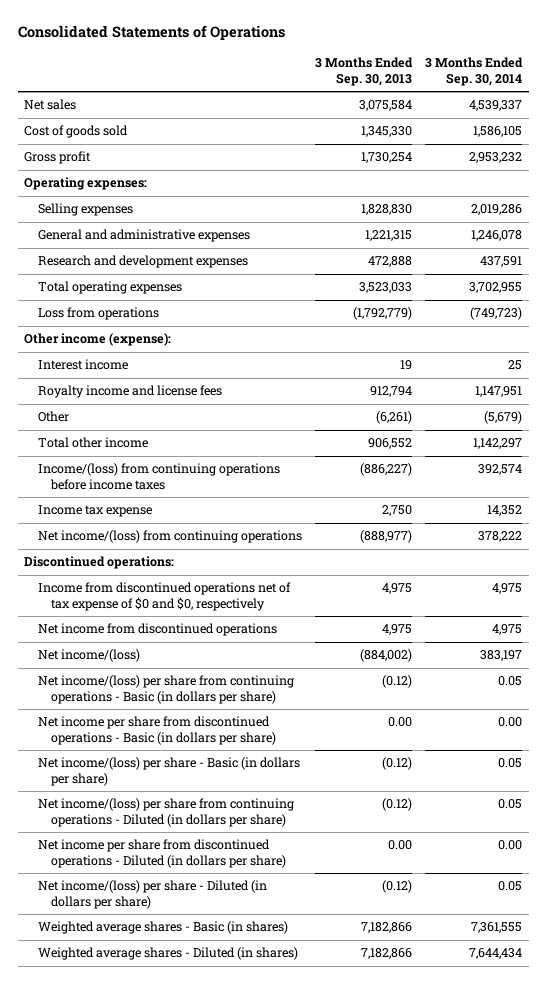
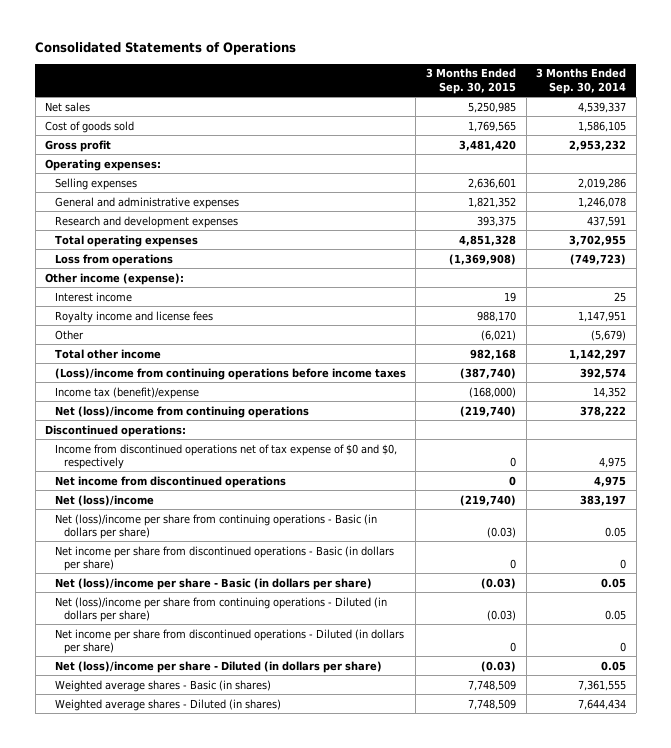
[314,57,413,86] 3 Months Ended Sep. 30, 2013 -> none
none -> [425,68,516,94] 3 Months Ended Sep. 30, 2015
[37,463,280,491] Income/(loss) from continuing operations before income taxes -> [54,367,406,380] (Loss)/income from continuing operations before income taxes
[37,505,152,518] Income tax expense -> [54,386,199,399] Income tax (benefit)/expense
[37,530,302,544] Net income/(loss) from continuing operations -> [54,405,309,418] Net (loss)/income from continuing operations
[37,649,140,663] Net income/(loss) -> [54,494,154,506] Net (loss)/income
[37,675,294,705] Net income/(loss) per share from continuing operations - Basic (in dollars per share) -> [54,513,377,540] Net (loss)/income per share from continuing operations - Basic (in dollars per share)
[498,717,523,728] 0.00 -> [620,559,627,570] 0
[37,757,300,787] Net income/(loss) per share - Basic (in dollars per share) -> [54,577,372,590] Net (loss)/income per share - Basic (in dollars per share)
[37,798,294,828] Net income/(loss) per share from continuing operations - Diluted (in dollars per share) -> [54,596,387,623] Net (loss)/income per share from continuing operations - Diluted (in dollars per share)
[498,840,523,851] 0.00 -> [620,642,627,653] 0
[37,880,267,910] Net income/(loss) per share - Diluted (in dollars per share) -> [54,660,382,673] Net (loss)/income per share - Diluted (in dollars per share)

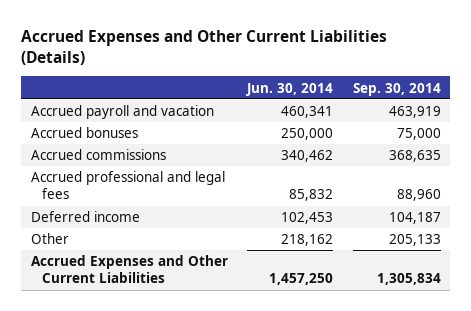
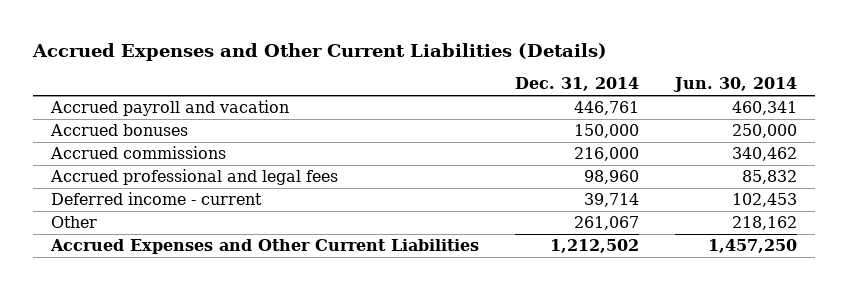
[352,82,441,96] Sep. 30, 2014 -> none
none -> [514,77,639,92] Dec. 31, 2014
[30,211,140,223] Deferred income -> [50,192,262,206] Deferred income - current

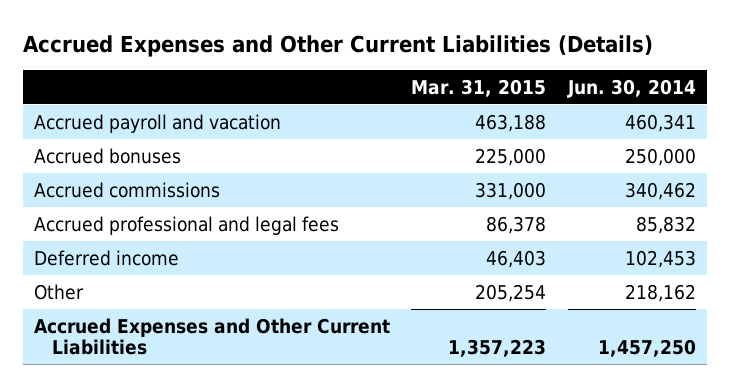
[514,77,639,92] Dec. 31, 2014 -> none
none -> [411,78,547,97] Mar. 31, 2015
[50,192,262,206] Deferred income - current -> [33,249,179,266] Deferred income

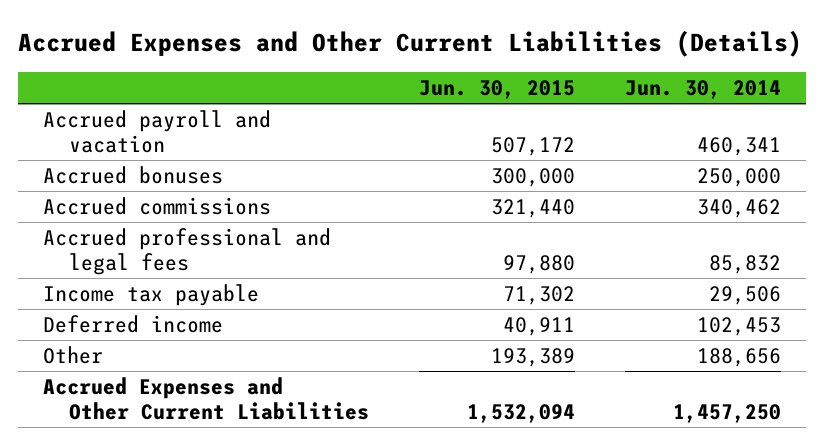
[411,78,547,97] Mar. 31, 2015 -> none
none -> [418,79,575,99] Jun. 30, 2015
none -> [43,283,260,306] Income tax payable
[625,283,697,302] 218,162 -> [697,347,782,367] 188,656

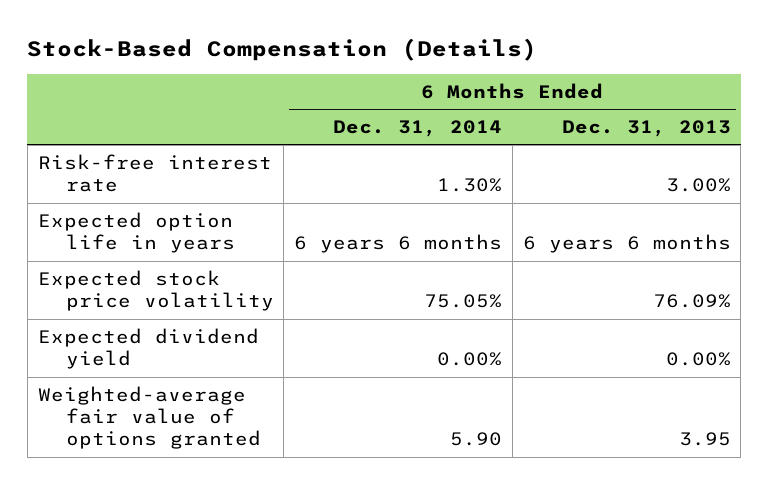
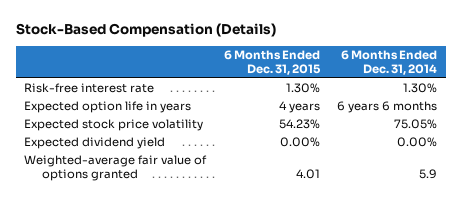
[561,120,731,138] Dec. 31, 2013 -> none
none -> [223,49,321,75] 6 Months Ended Dec. 31, 2015
[450,432,503,447] 5.90 -> [419,169,438,180] 5.9

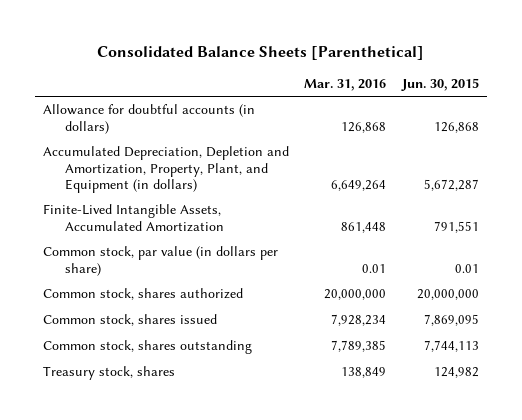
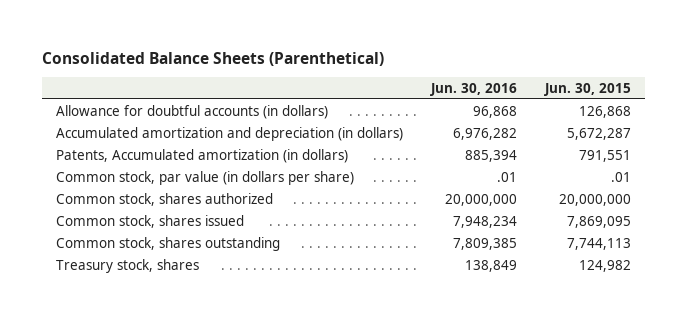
[96,45,424,60] Consolidated Balance Sheets [Parenthetical] -> [42,51,385,66] Consolidated Balance Sheets (Parenthetical)
[304,78,387,91] Mar. 31, 2016 -> none
none -> [430,82,518,96] Jun. 30, 2016
[42,146,289,193] Accumulated Depreciation, Depletion and Amortization, Property, Plant, and Equipment (in dollars) -> [56,126,404,141] Accumulated amortization and depreciation (in dollars)
[42,204,224,232] Finite-Lived Intangible Assets, Accumulated Amortization -> [56,148,349,163] Patents, Accumulated amortization (in dollars)
[454,263,479,273] 0.01 -> [610,171,631,182] .01

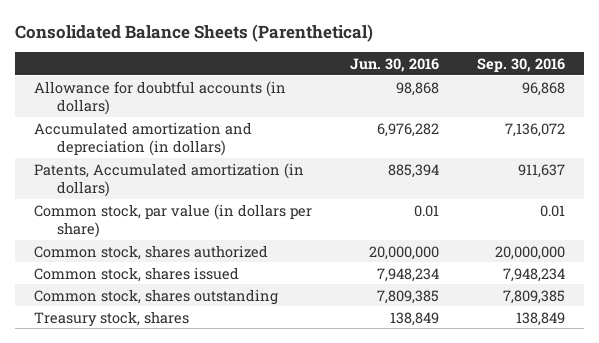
[543,82,631,96] Jun. 30, 2015 -> none
none -> [476,57,565,72] Sep. 30, 2016
[473,105,518,118] 96,868 -> [395,81,439,96] 98,868
[497,171,518,182] .01 -> [413,204,439,217] 0.01

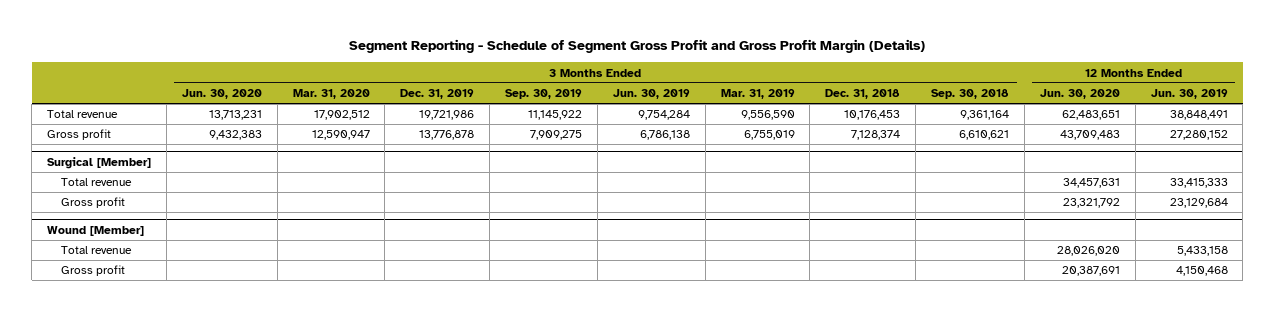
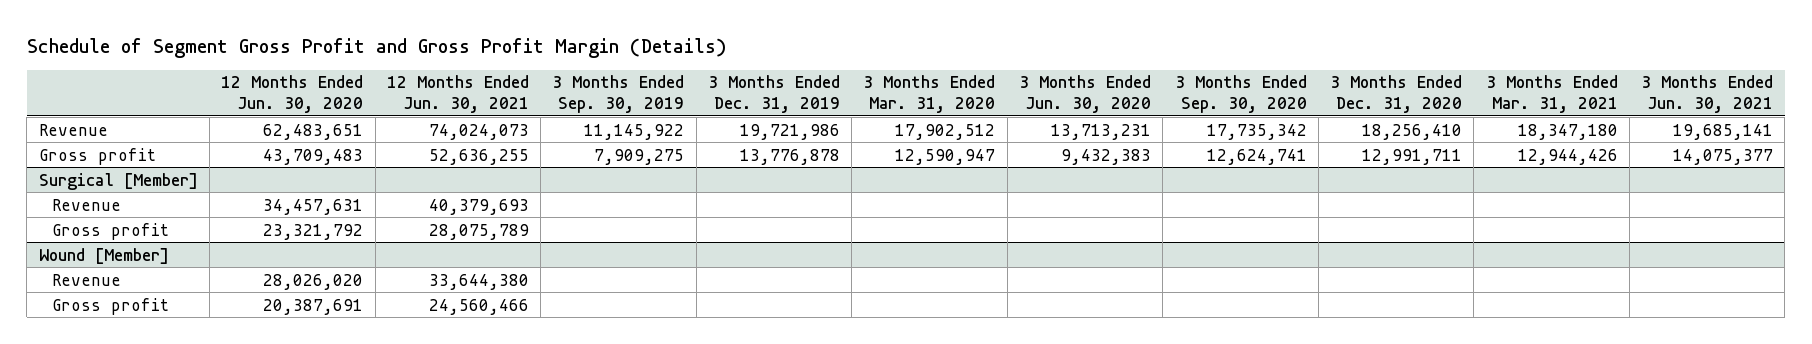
[349,39,926,54] Segment Reporting - Schedule of Segment Gross Profit and Gross Profit Margin (Details) -> [26,37,727,58] Schedule of Segment Gross Profit and Gross Profit Margin (Details)
[612,89,690,100] Jun. 30, 2019 -> none
[720,89,795,100] Mar. 31, 2019 -> none
[825,89,901,100] Dec. 31, 2018 -> none
[931,89,1010,100] Sep. 30, 2018 -> none
[1150,89,1228,100] Jun. 30, 2019 -> none
none -> [386,75,529,113] 12 Months Ended Jun. 30, 2021
none -> [1174,75,1307,113] 3 Months Ended Sep. 30, 2020
none -> [1330,75,1463,113] 3 Months Ended Dec. 31, 2020
none -> [1485,75,1618,113] 3 Months Ended Mar. 31, 2021
none -> [1641,75,1774,113] 3 Months Ended Jun. 30, 2021
[47,110,119,119] Total revenue -> [38,123,108,136] Revenue
[61,178,133,187] Total revenue -> [51,198,121,211] Revenue
[61,246,133,255] Total revenue -> [51,273,121,286] Revenue

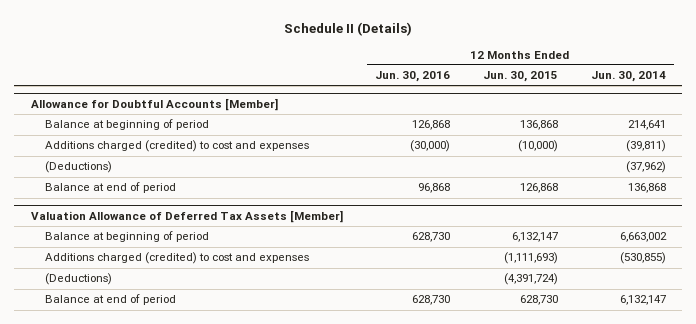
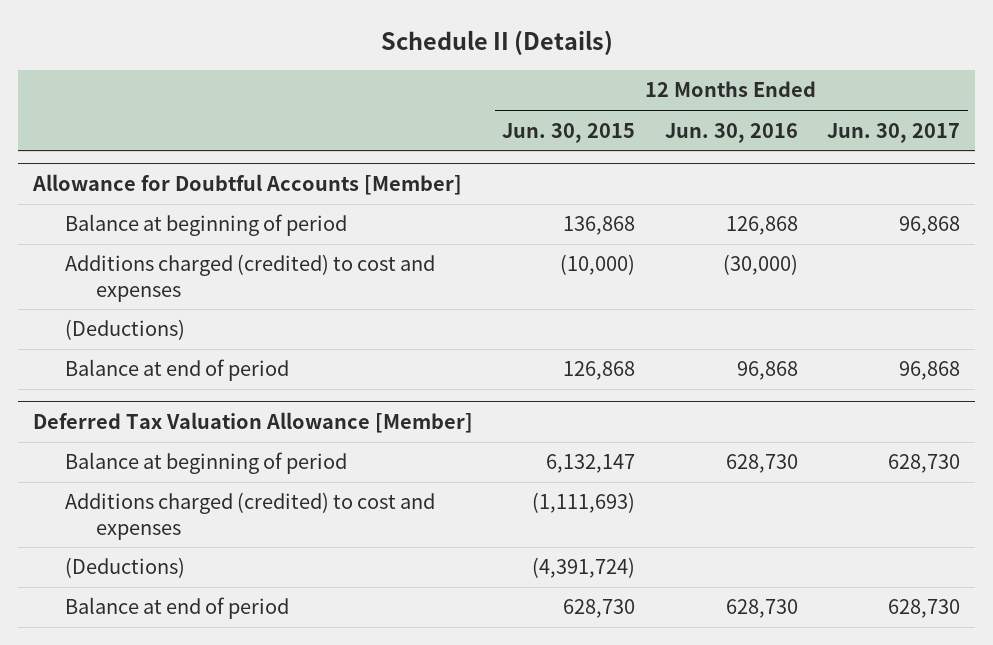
[590,71,666,83] Jun. 30, 2014 -> none
none -> [827,122,961,143] Jun. 30, 2017
[30,209,343,223] Valuation Allowance of Deferred Tax Assets [Member] -> [33,412,474,434] Deferred Tax Valuation Allowance [Member]

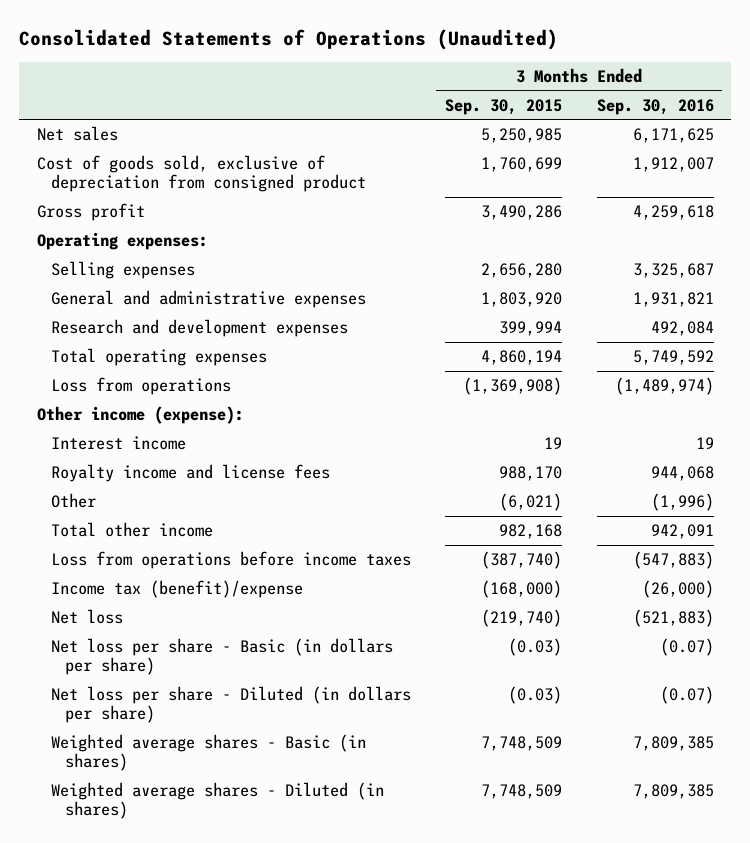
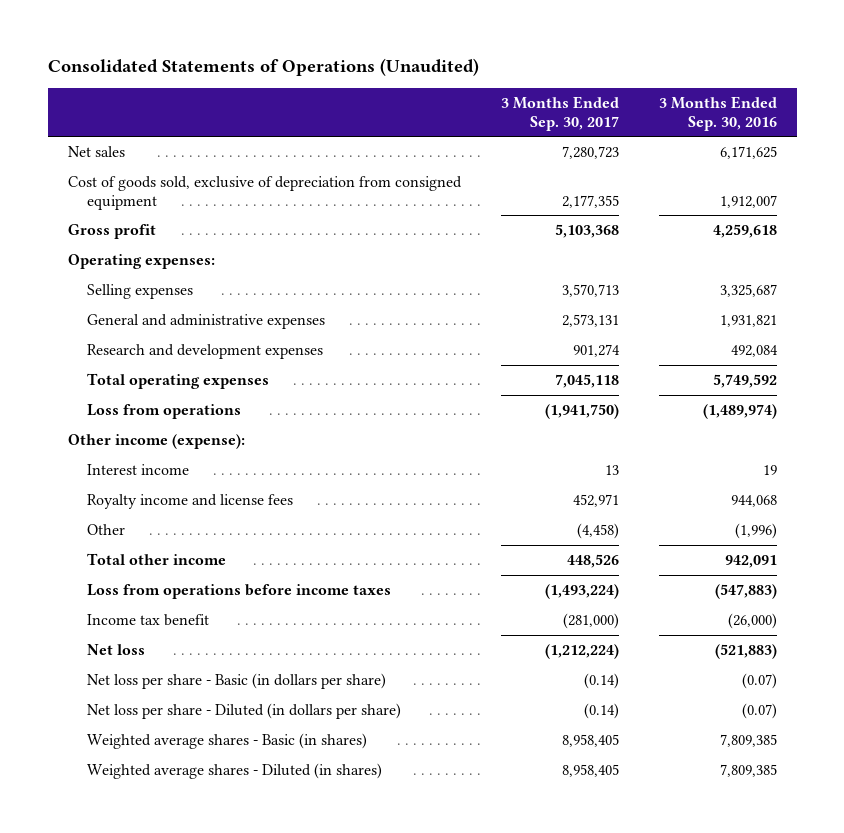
[445,98,563,115] Sep. 30, 2015 -> none
none -> [500,96,619,131] 3 Months Ended Sep. 30, 2017
[36,155,366,193] Cost of goods sold, exclusive of depreciation from consigned product -> [67,176,462,210] Cost of goods sold, exclusive of depreciation from consigned equipment
[50,580,303,599] Income tax (benefit)/expense -> [86,614,209,627] Income tax benefit

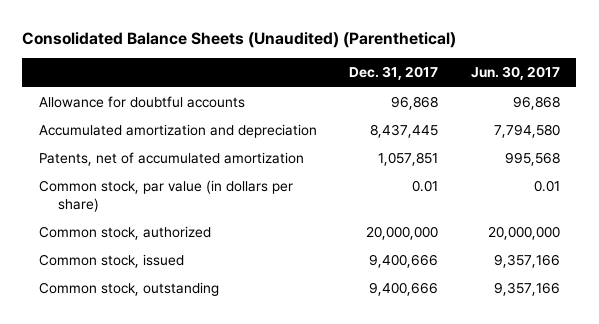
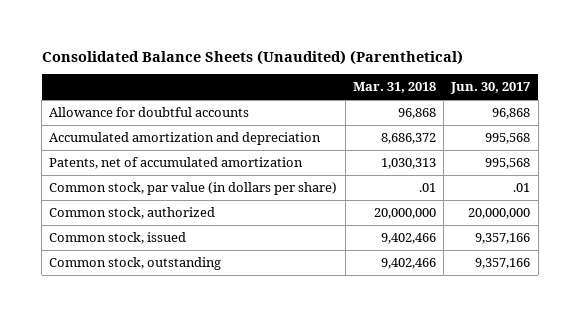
[349,66,439,81] Dec. 31, 2017 -> none
none -> [352,82,436,94] Mar. 31, 2018
[494,124,561,139] 7,794,580 -> [485,133,531,145] 995,568
[534,180,561,193] 0.01 -> [513,183,531,193] .01

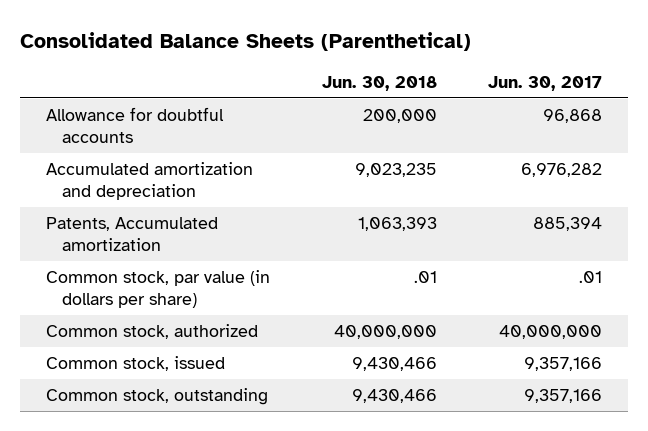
[41,49,463,65] Consolidated Balance Sheets (Unaudited) (Parenthetical) -> [20,32,472,52] Consolidated Balance Sheets (Parenthetical)
[352,82,436,94] Mar. 31, 2018 -> none
none -> [321,75,437,91] Jun. 30, 2018
[485,133,531,145] 995,568 -> [521,162,603,177] 6,976,282
[49,157,304,170] Patents, net of accumulated amortization -> [46,216,219,251] Patents, Accumulated amortization
[485,158,531,170] 995,568 -> [533,216,603,231] 885,394
[468,208,531,220] 20,000,000 -> [499,324,603,339] 40,000,000

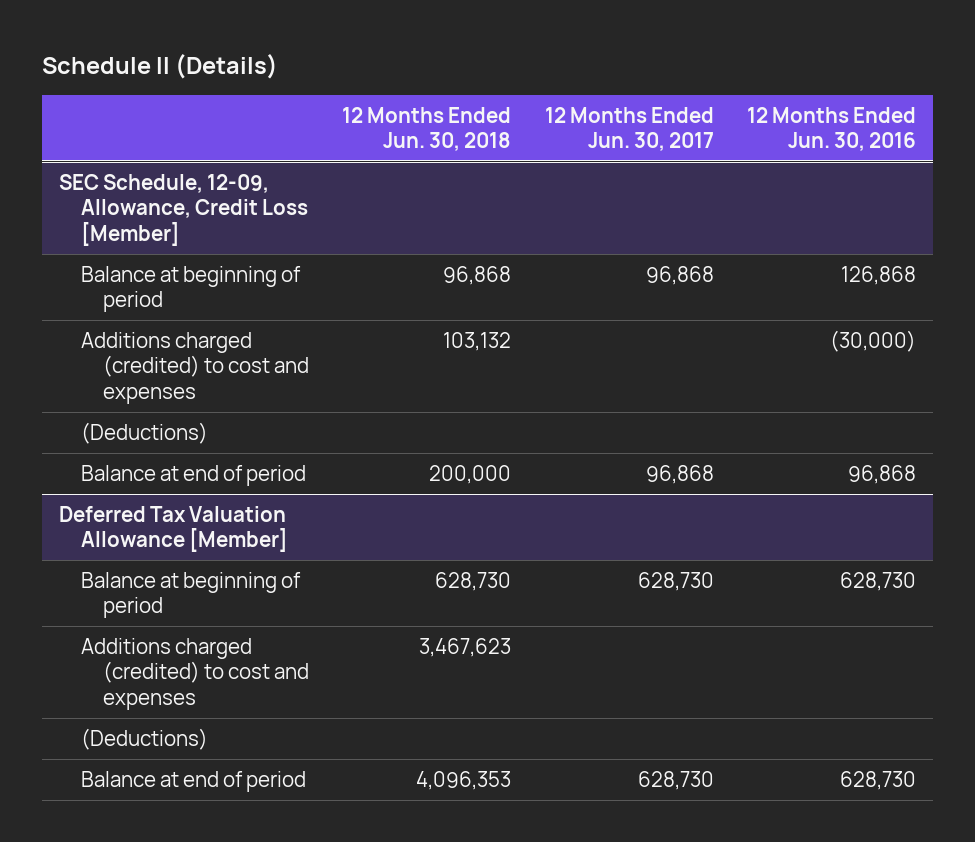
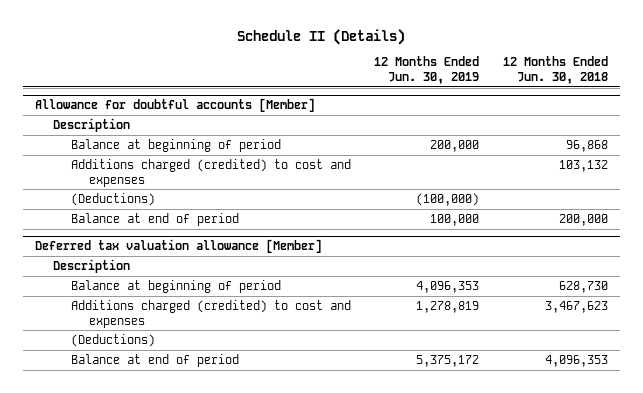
[544,106,714,152] 12 Months Ended Jun. 30, 2017 -> none
[747,106,917,152] 12 Months Ended Jun. 30, 2016 -> none
none -> [374,56,480,84] 12 Months Ended Jun. 30, 2019
[59,173,308,246] SEC Schedule, 12-09, Allowance, Credit Loss [Member] -> [34,98,315,113] Allowance for doubtful accounts [Member]
none -> [52,117,130,132] Description
[59,505,288,553] Deferred Tax Valuation Allowance [Member] -> [34,239,322,254] Deferred tax valuation allowance [Member]
none -> [52,258,130,273] Description

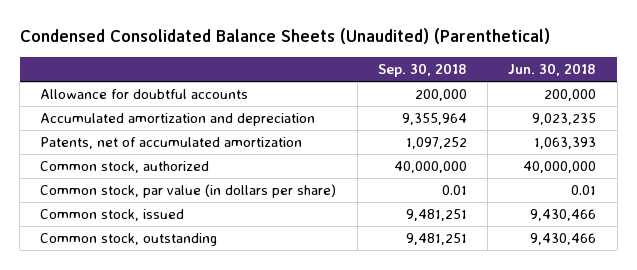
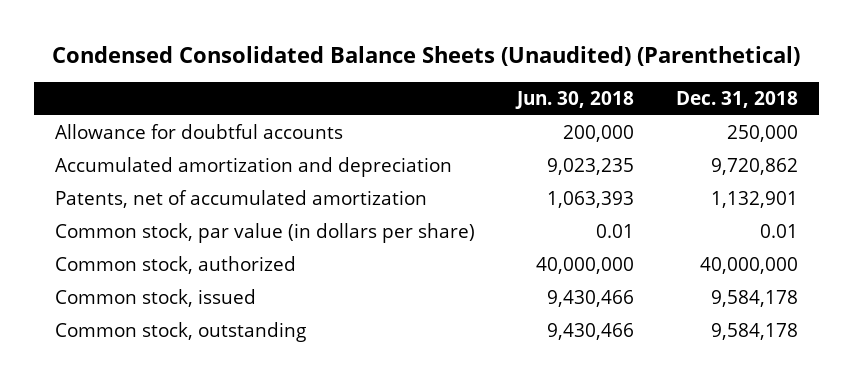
[377,63,467,78] Sep. 30, 2018 -> none
none -> [676,90,799,108] Dec. 31, 2018
[40,161,210,174] Common stock, authorized -> [54,256,296,275] Common stock, authorized

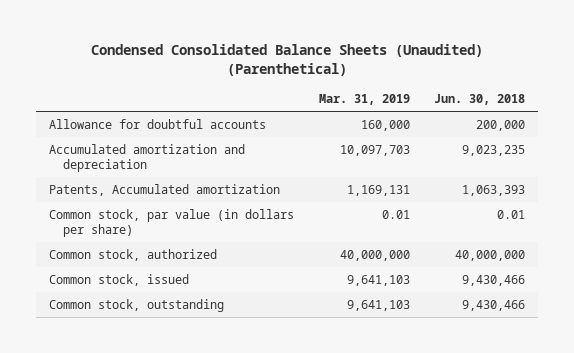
[676,90,799,108] Dec. 31, 2018 -> none
none -> [318,94,410,106] Mar. 31, 2019
[54,190,427,209] Patents, net of accumulated amortization -> [48,183,280,196] Patents, Accumulated amortization

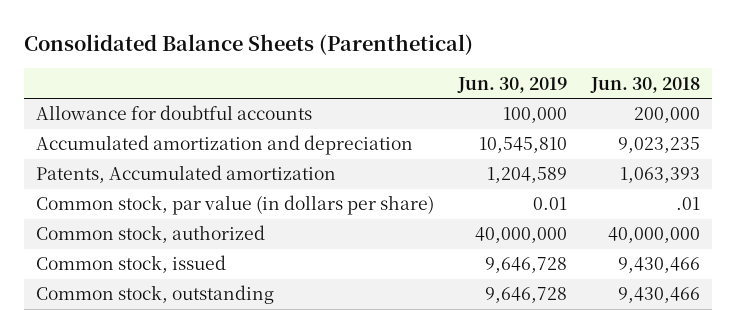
[91,44,484,77] Condensed Consolidated Balance Sheets (Unaudited) (Parenthetical) -> [23,33,473,55] Consolidated Balance Sheets (Parenthetical)
[318,94,410,106] Mar. 31, 2019 -> none
none -> [456,76,567,93] Jun. 30, 2019
[497,209,526,219] 0.01 -> [675,197,700,211] .01

